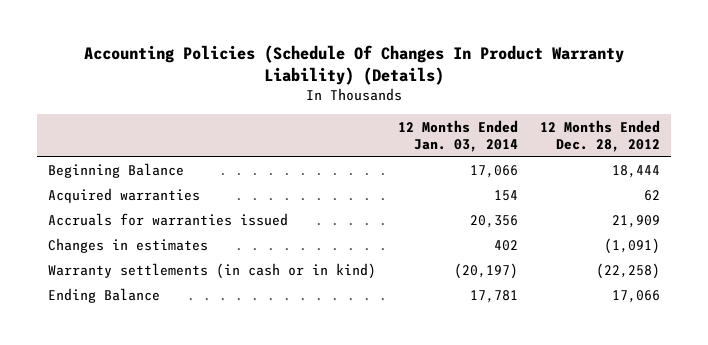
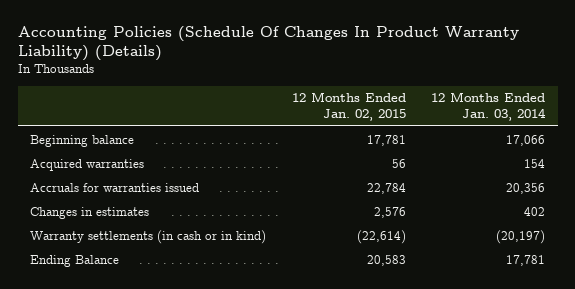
[540,119,661,153] 12 Months Ended Dec. 28, 2012 -> none
none -> [291,92,406,121] 12 Months Ended Jan. 02, 2015
[47,163,184,179] Beginning Balance -> [30,134,135,147] Beginning balance

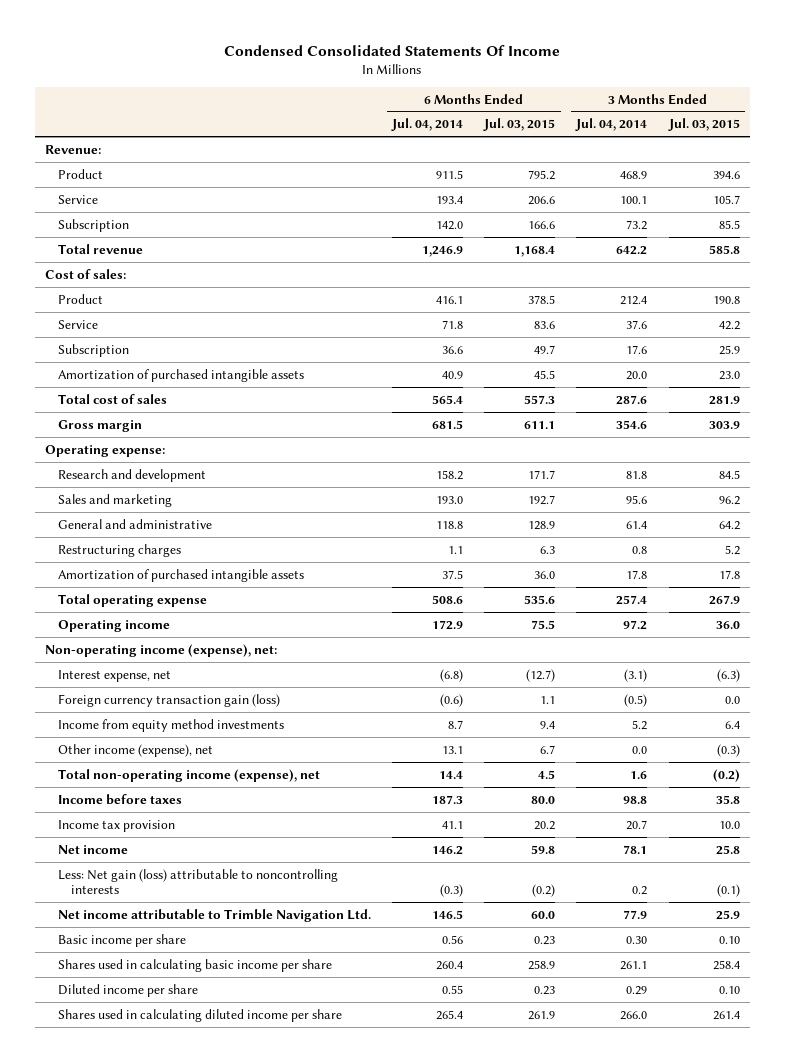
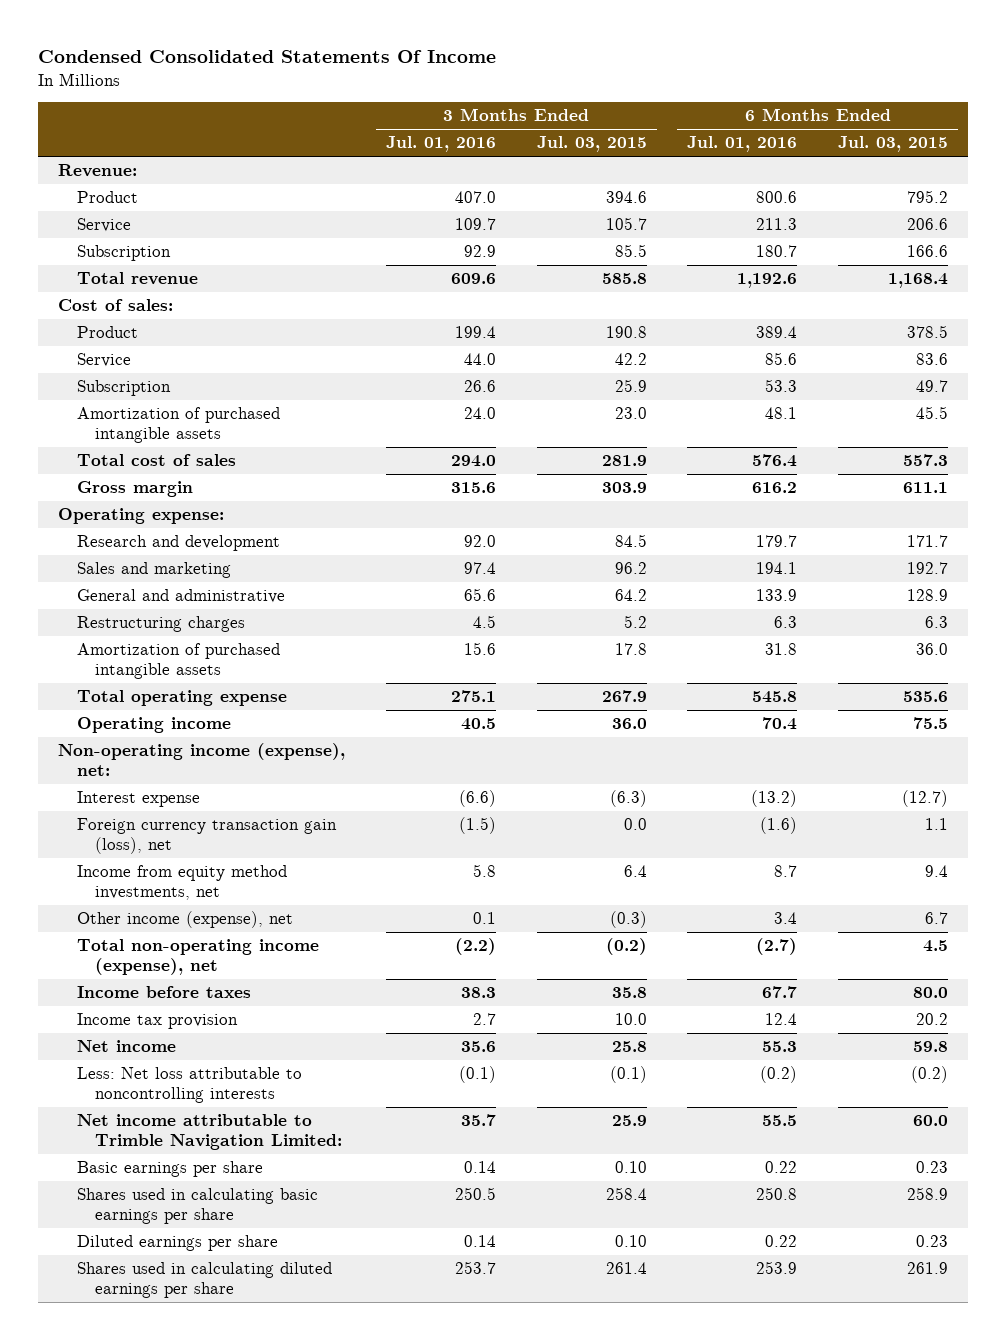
[391,118,464,132] Jul. 04, 2014 -> none
[575,118,648,132] Jul. 04, 2014 -> none
none -> [385,136,496,153] Jul. 01, 2016
none -> [687,136,798,153] Jul. 01, 2016
[57,669,171,682] Interest expense, net -> [76,791,200,808] Interest expense
[57,693,280,707] Foreign currency transaction gain (loss) -> [76,818,337,854] Foreign currency transaction gain (loss), net
[57,718,284,732] Income from equity method investments -> [76,865,287,900] Income from equity method investments, net
[57,868,338,895] Less: Net gain (loss) attributable to noncontrolling interests -> [76,1067,302,1103] Less: Net loss attributable to noncontrolling interests
[57,908,371,922] Net income attributable to Trimble Navigation Ltd. -> [76,1114,343,1150] Net income attributable to Trimble Navigation Limited:
[57,933,186,947] Basic income per share -> [76,1161,263,1178] Basic earnings per share
[57,958,332,972] Shares used in calculating basic income per share -> [76,1188,318,1224] Shares used in calculating basic earnings per share
[57,983,198,997] Diluted income per share -> [76,1235,278,1252] Diluted earnings per share
[57,1008,342,1022] Shares used in calculating diluted income per share -> [76,1262,332,1298] Shares used in calculating diluted earnings per share

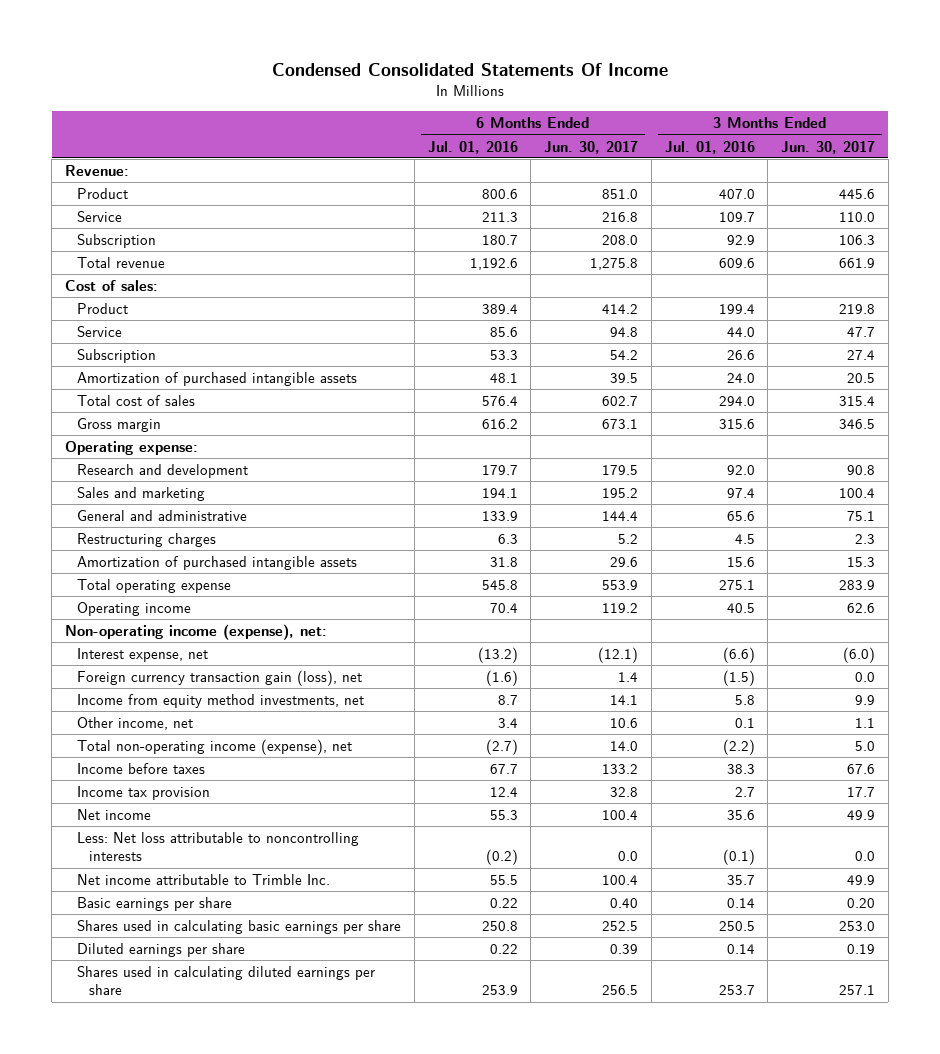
[536,136,647,153] Jul. 03, 2015 -> none
[837,136,948,153] Jul. 03, 2015 -> none
none -> [544,140,639,154] Jun. 30, 2017
none -> [780,140,875,154] Jun. 30, 2017
[76,791,200,808] Interest expense -> [77,648,209,663] Interest expense, net
[76,911,293,929] Other income (expense), net -> [77,717,194,731] Other income, net
[76,1114,343,1150] Net income attributable to Trimble Navigation Limited: -> [77,874,331,886] Net income attributable to Trimble Inc.

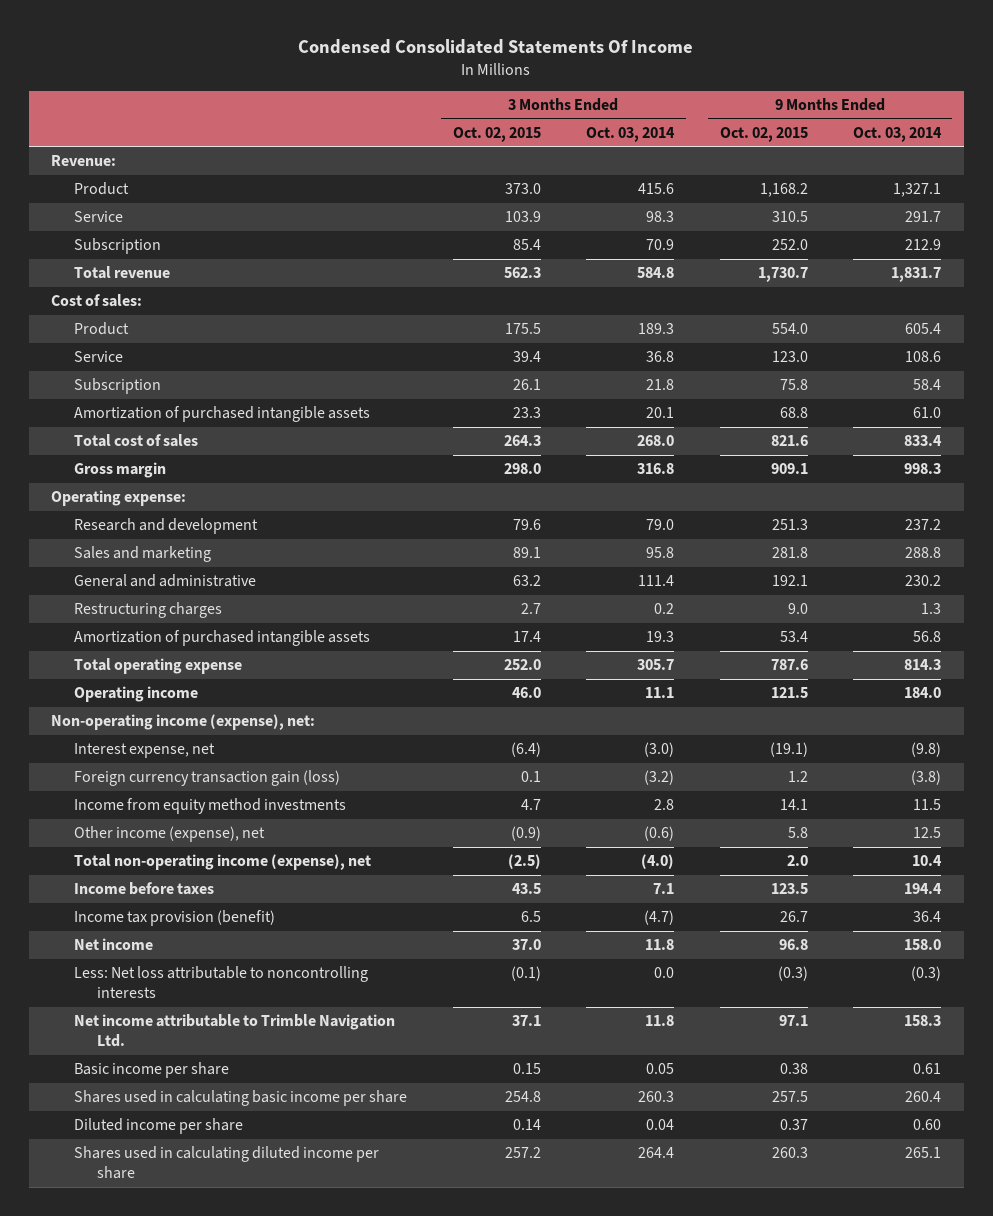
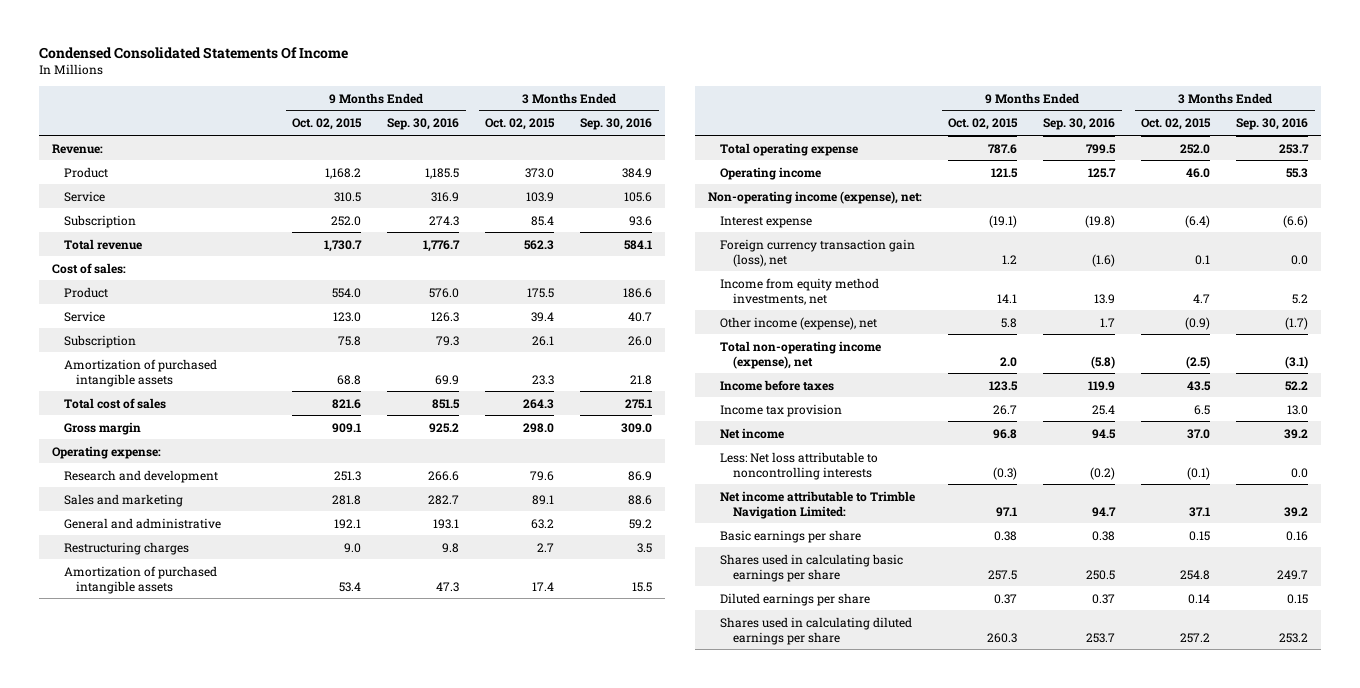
[586,126,676,142] Oct. 03, 2014 -> none
[853,126,943,142] Oct. 03, 2014 -> none
none -> [387,118,460,131] Sep. 30, 2016
none -> [580,118,653,131] Sep. 30, 2016
[74,743,216,759] Interest expense, net -> [720,215,813,228] Interest expense
[74,770,341,787] Foreign currency transaction gain (loss) -> [720,238,916,267] Foreign currency transaction gain (loss), net
[74,798,347,815] Income from equity method investments -> [720,277,880,305] Income from equity method investments, net
[74,910,276,927] Income tax provision (benefit) -> [720,403,843,417] Income tax provision
[74,1014,396,1048] Net income attributable to Trimble Navigation Ltd. -> [720,490,916,519] Net income attributable to Trimble Navigation Limited:
[74,1062,230,1079] Basic income per share -> [720,529,862,543] Basic earnings per share
[74,1090,408,1107] Shares used in calculating basic income per share -> [720,553,904,582] Shares used in calculating basic earnings per share
[74,1118,244,1135] Diluted income per share -> [720,592,871,606] Diluted earnings per share
[74,1146,380,1180] Shares used in calculating diluted income per share -> [720,616,913,645] Shares used in calculating diluted earnings per share

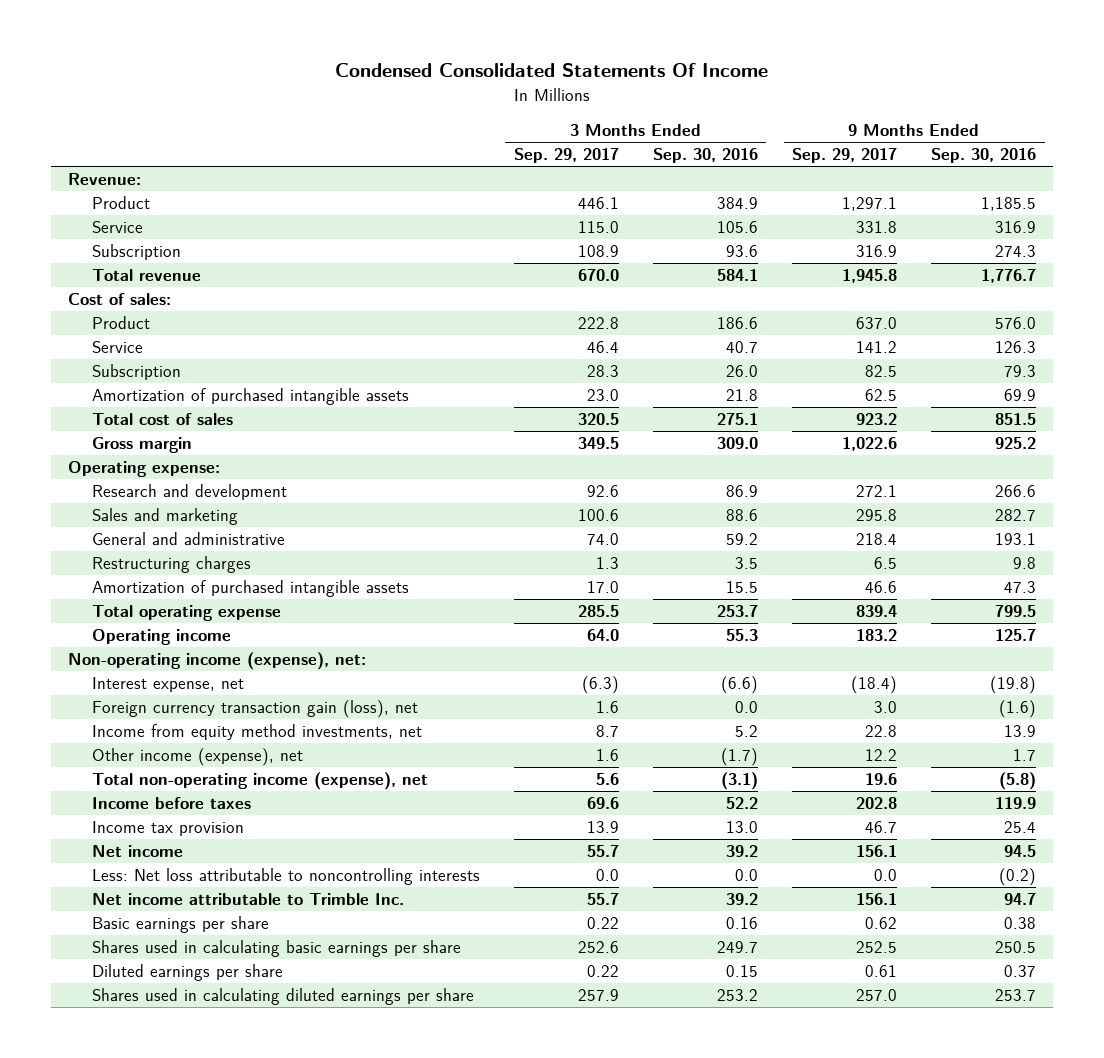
[292,118,363,131] Oct. 02, 2015 -> none
[485,118,556,131] Oct. 02, 2015 -> none
none -> [513,148,619,164] Sep. 29, 2017
none -> [792,148,898,164] Sep. 29, 2017
[720,215,813,228] Interest expense -> [91,677,244,693] Interest expense, net
[720,490,916,519] Net income attributable to Trimble Navigation Limited: -> [91,893,404,906] Net income attributable to Trimble Inc.

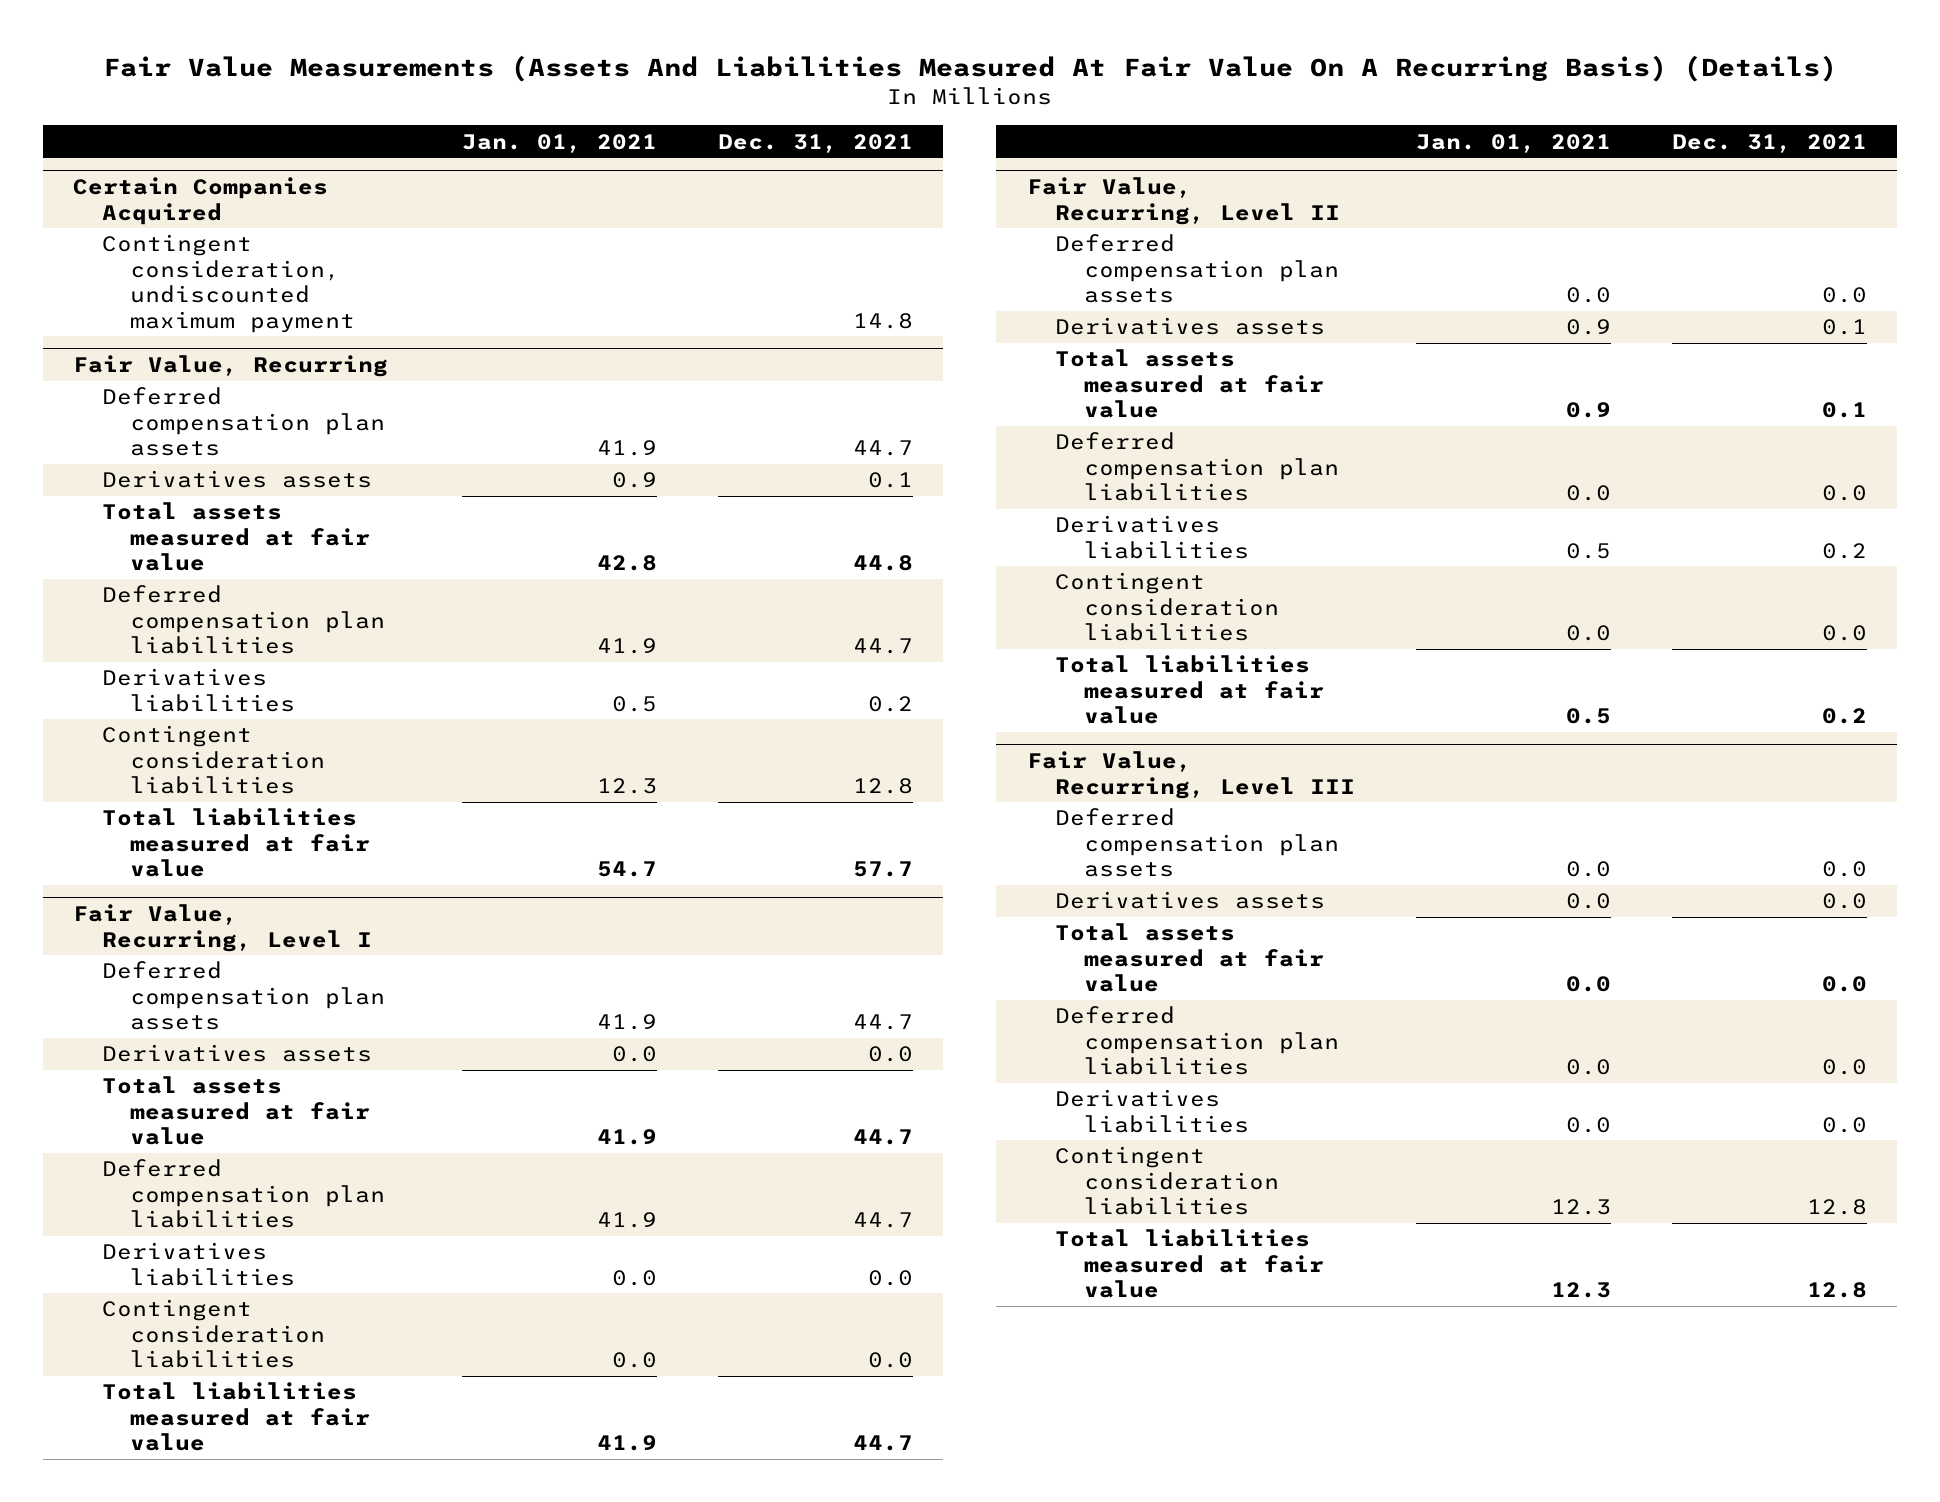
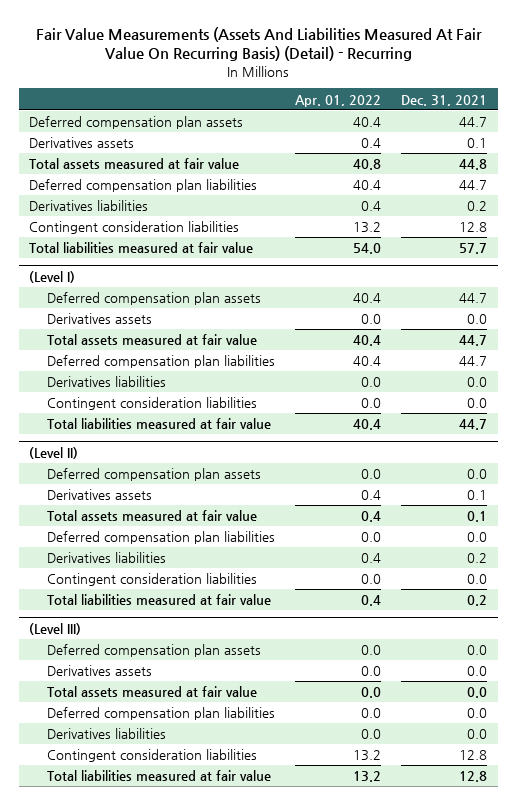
[102,54,1837,82] Fair Value Measurements (Assets And Liabilities Measured At Fair Value On A Recurring Basis) (Details) -> [36,26,483,62] Fair Value Measurements (Assets And Liabilities Measured At Fair Value On Recurring Basis) (Detail) - Recurring
[462,133,658,153] Jan. 01, 2021 -> none
none -> [295,94,382,107] Apr. 01, 2022
[73,177,329,225] Certain Companies Acquired -> none
[101,234,356,333] Contingent consideration, undiscounted maximum payment -> none
[73,355,389,378] Fair Value, Recurring -> none
[73,904,372,952] Fair Value, Recurring, Level I -> none
none -> [28,271,75,284] (Level I)
[1026,177,1341,225] Fair Value, Recurring, Level II -> none
none -> [28,447,78,460] (Level II)
[1026,751,1356,799] Fair Value, Recurring, Level III -> none
none -> [28,623,81,636] (Level III)

